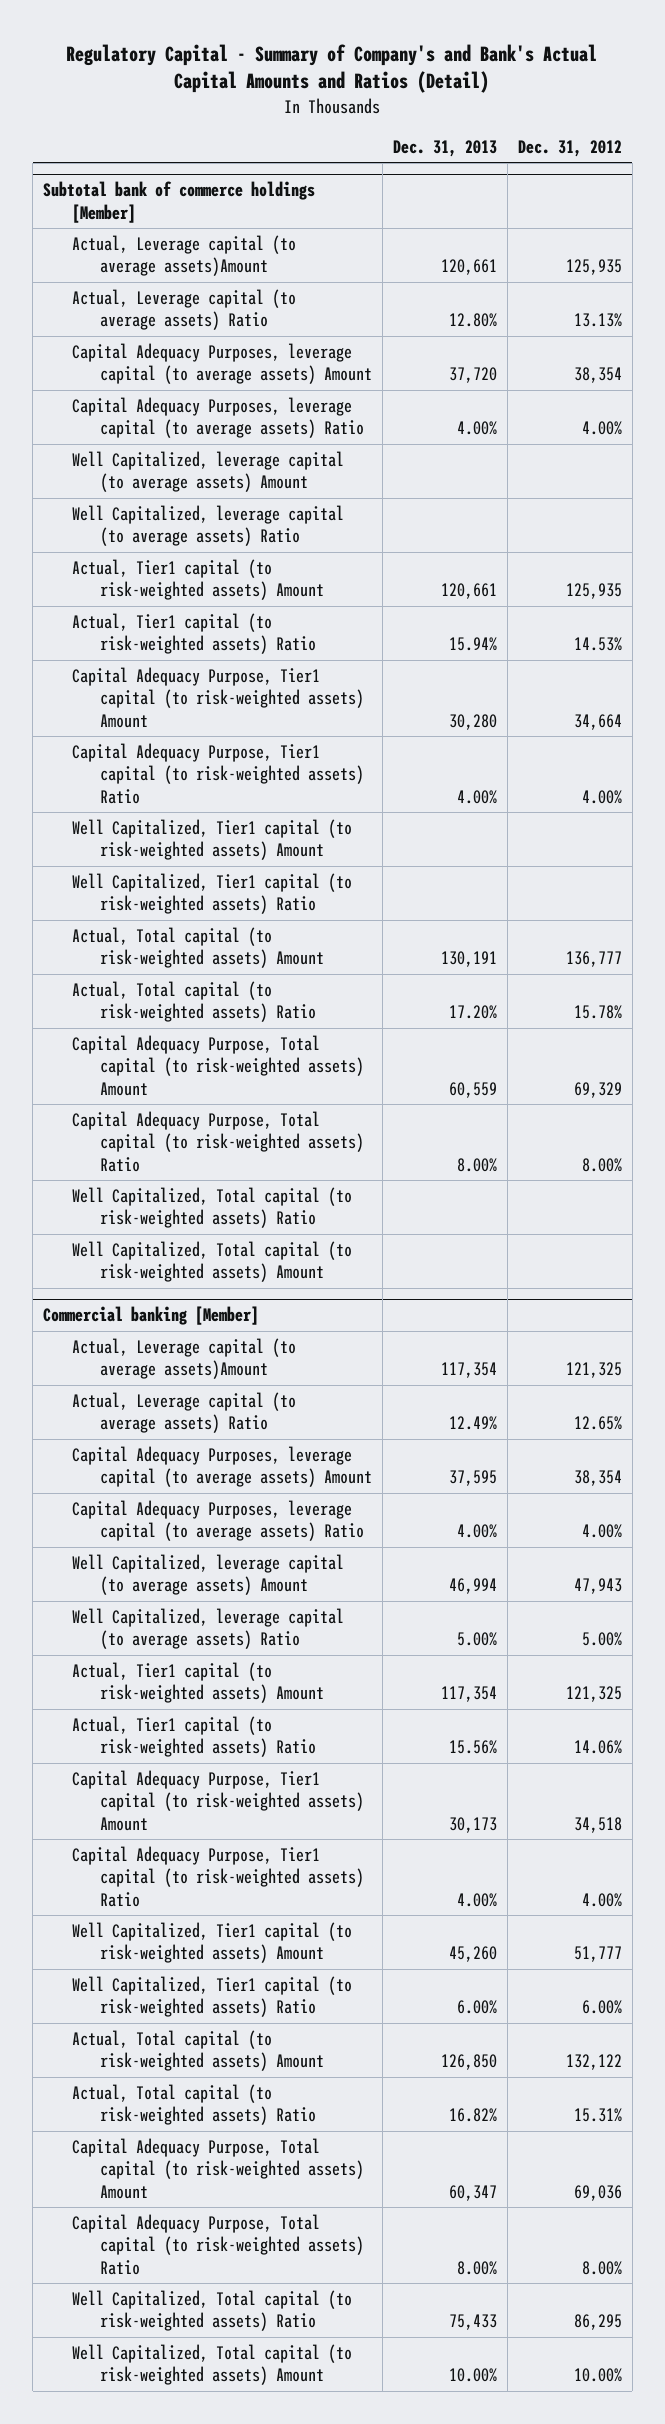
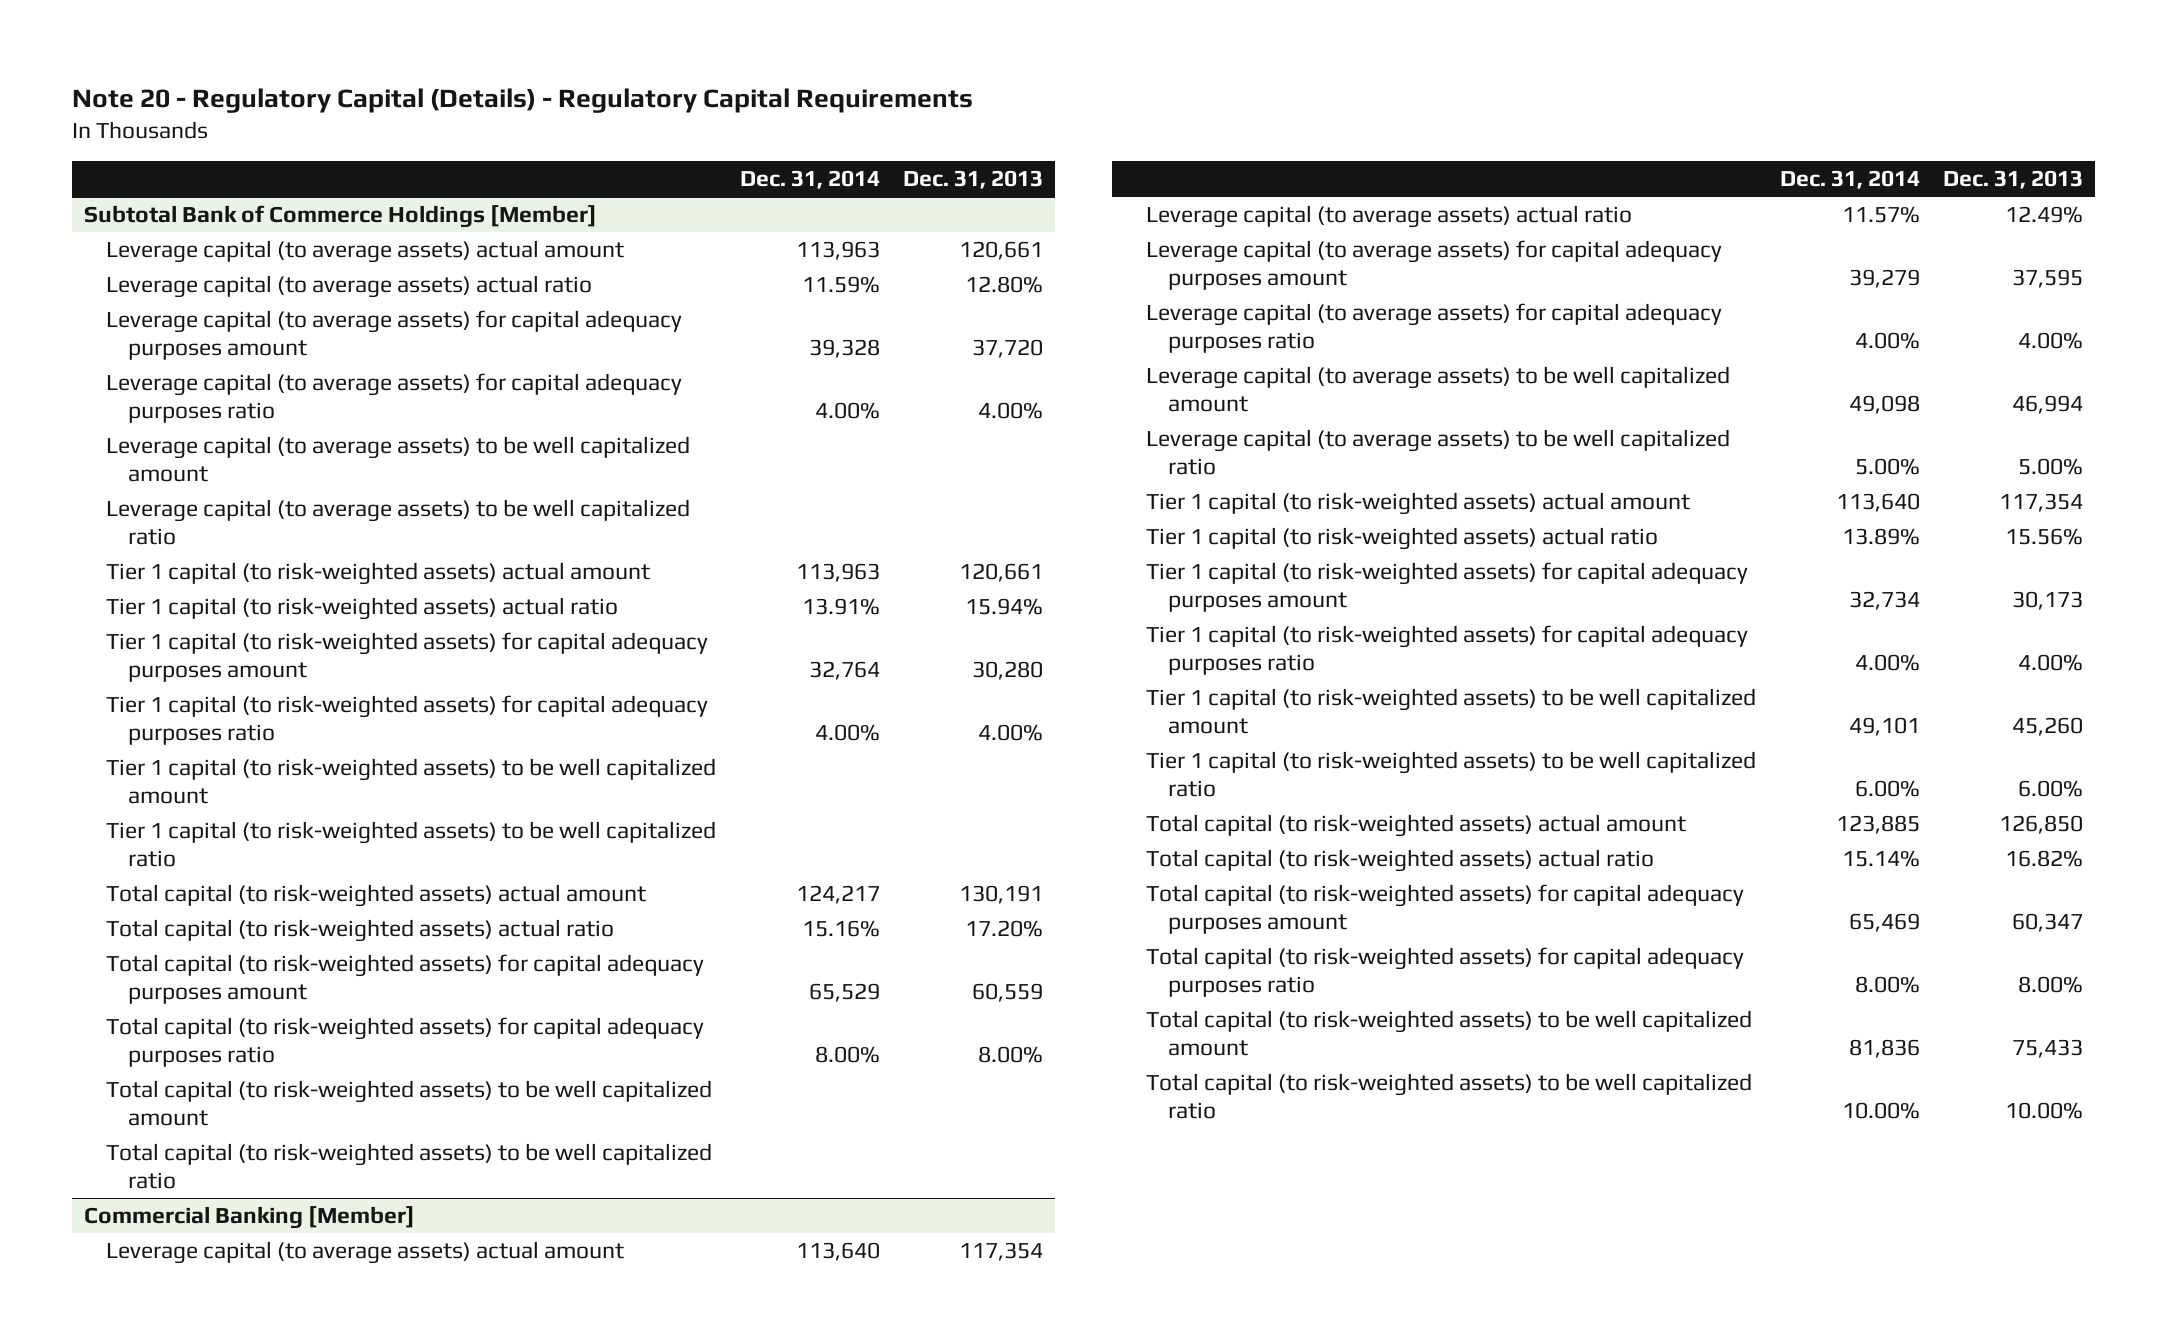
[66,43,598,94] Regulatory Capital - Summary of Company's and Bank's Actual Capital Amounts and Ratios (Detail) -> [72,88,974,114] Note 20 - Regulatory Capital (Details) - Regulatory Capital Requirements
[517,139,622,157] Dec. 31, 2012 -> none
none -> [739,170,880,190] Dec. 31, 2014
[43,181,316,223] Subtotal bank of commerce holdings [Member] -> [83,204,597,228] Subtotal Bank of Commerce Holdings [Member]
[71,235,296,277] Actual, Leverage capital (to average assets)Amount -> [105,239,624,263] Leverage capital (to average assets) actual amount
[71,289,296,331] Actual, Leverage capital (to average assets) Ratio -> [105,274,592,298] Leverage capital (to average assets) actual ratio
[71,343,373,385] Capital Adequacy Purposes, leverage capital (to average assets) Amount -> [105,309,682,360] Leverage capital (to average assets) for capital adequacy purposes amount
[71,397,365,439] Capital Adequacy Purposes, leverage capital (to average assets) Ratio -> [105,372,682,423] Leverage capital (to average assets) for capital adequacy purposes ratio
[71,451,344,493] Well Capitalized, leverage capital (to average assets) Amount -> [105,435,690,482] Leverage capital (to average assets) to be well capitalized amount
[71,505,344,547] Well Capitalized, leverage capital (to average assets) Ratio -> [105,498,690,545] Leverage capital (to average assets) to be well capitalized ratio
[71,559,325,601] Actual, Tier1 capital (to risk-weighted assets) Amount -> [105,561,650,585] Tier 1 capital (to risk-weighted assets) actual amount
[71,613,317,655] Actual, Tier1 capital (to risk-weighted assets) Ratio -> [105,596,618,620] Tier 1 capital (to risk-weighted assets) actual ratio
[71,667,365,728] Capital Adequacy Purpose, Tier1 capital (to risk-weighted assets) Amount -> [105,631,708,682] Tier 1 capital (to risk-weighted assets) for capital adequacy purposes amount
[71,743,365,804] Capital Adequacy Purpose, Tier1 capital (to risk-weighted assets) Ratio -> [105,694,708,745] Tier 1 capital (to risk-weighted assets) for capital adequacy purposes ratio
[71,819,352,861] Well Capitalized, Tier1 capital (to risk-weighted assets) Amount -> [105,757,716,804] Tier 1 capital (to risk-weighted assets) to be well capitalized amount
[71,873,352,915] Well Capitalized, Tier1 capital (to risk-weighted assets) Ratio -> [105,820,716,867] Tier 1 capital (to risk-weighted assets) to be well capitalized ratio
[71,927,325,969] Actual, Total capital (to risk-weighted assets) Amount -> [105,883,646,907] Total capital (to risk-weighted assets) actual amount
[71,981,317,1023] Actual, Total capital (to risk-weighted assets) Ratio -> [105,918,614,942] Total capital (to risk-weighted assets) actual ratio
[71,1035,365,1096] Capital Adequacy Purpose, Total capital (to risk-weighted assets) Amount -> [105,953,704,1004] Total capital (to risk-weighted assets) for capital adequacy purposes amount
[71,1111,365,1172] Capital Adequacy Purpose, Total capital (to risk-weighted assets) Ratio -> [105,1016,704,1067] Total capital (to risk-weighted assets) for capital adequacy purposes ratio
[71,1187,352,1229] Well Capitalized, Total capital (to risk-weighted assets) Ratio -> [105,1079,712,1126] Total capital (to risk-weighted assets) to be well capitalized amount
[71,1241,352,1283] Well Capitalized, Total capital (to risk-weighted assets) Amount -> [105,1142,712,1189] Total capital (to risk-weighted assets) to be well capitalized ratio
[43,1306,260,1326] Commercial banking [Member] -> [83,1205,415,1229] Commercial Banking [Member]
[71,1338,296,1380] Actual, Leverage capital (to average assets)Amount -> [105,1240,624,1264] Leverage capital (to average assets) actual amount
[71,1392,296,1434] Actual, Leverage capital (to average assets) Ratio -> [1146,204,1633,228] Leverage capital (to average assets) actual ratio
[71,1446,373,1488] Capital Adequacy Purposes, leverage capital (to average assets) Amount -> [1146,239,1723,290] Leverage capital (to average assets) for capital adequacy purposes amount
[71,1500,365,1542] Capital Adequacy Purposes, leverage capital (to average assets) Ratio -> [1146,302,1723,353] Leverage capital (to average assets) for capital adequacy purposes ratio
[71,1554,344,1596] Well Capitalized, leverage capital (to average assets) Amount -> [1146,365,1731,412] Leverage capital (to average assets) to be well capitalized amount
[71,1608,344,1650] Well Capitalized, leverage capital (to average assets) Ratio -> [1146,428,1731,475] Leverage capital (to average assets) to be well capitalized ratio
[71,1662,325,1704] Actual, Tier1 capital (to risk-weighted assets) Amount -> [1146,491,1691,515] Tier 1 capital (to risk-weighted assets) actual amount
[71,1716,317,1758] Actual, Tier1 capital (to risk-weighted assets) Ratio -> [1146,526,1659,550] Tier 1 capital (to risk-weighted assets) actual ratio
[71,1770,365,1831] Capital Adequacy Purpose, Tier1 capital (to risk-weighted assets) Amount -> [1146,561,1749,612] Tier 1 capital (to risk-weighted assets) for capital adequacy purposes amount
[71,1846,365,1907] Capital Adequacy Purpose, Tier1 capital (to risk-weighted assets) Ratio -> [1146,624,1749,675] Tier 1 capital (to risk-weighted assets) for capital adequacy purposes ratio
[71,1922,352,1964] Well Capitalized, Tier1 capital (to risk-weighted assets) Amount -> [1146,687,1757,734] Tier 1 capital (to risk-weighted assets) to be well capitalized amount
[71,1976,352,2018] Well Capitalized, Tier1 capital (to risk-weighted assets) Ratio -> [1146,750,1757,797] Tier 1 capital (to risk-weighted assets) to be well capitalized ratio
[71,2030,325,2072] Actual, Total capital (to risk-weighted assets) Amount -> [1146,813,1687,837] Total capital (to risk-weighted assets) actual amount
[71,2084,317,2126] Actual, Total capital (to risk-weighted assets) Ratio -> [1146,848,1655,872] Total capital (to risk-weighted assets) actual ratio
[71,2138,365,2199] Capital Adequacy Purpose, Total capital (to risk-weighted assets) Amount -> [1146,883,1745,934] Total capital (to risk-weighted assets) for capital adequacy purposes amount
[71,2214,365,2275] Capital Adequacy Purpose, Total capital (to risk-weighted assets) Ratio -> [1146,946,1745,997] Total capital (to risk-weighted assets) for capital adequacy purposes ratio
[71,2290,352,2332] Well Capitalized, Total capital (to risk-weighted assets) Ratio -> [1146,1009,1753,1056] Total capital (to risk-weighted assets) to be well capitalized amount
[71,2344,352,2386] Well Capitalized, Total capital (to risk-weighted assets) Amount -> [1146,1072,1753,1119] Total capital (to risk-weighted assets) to be well capitalized ratio

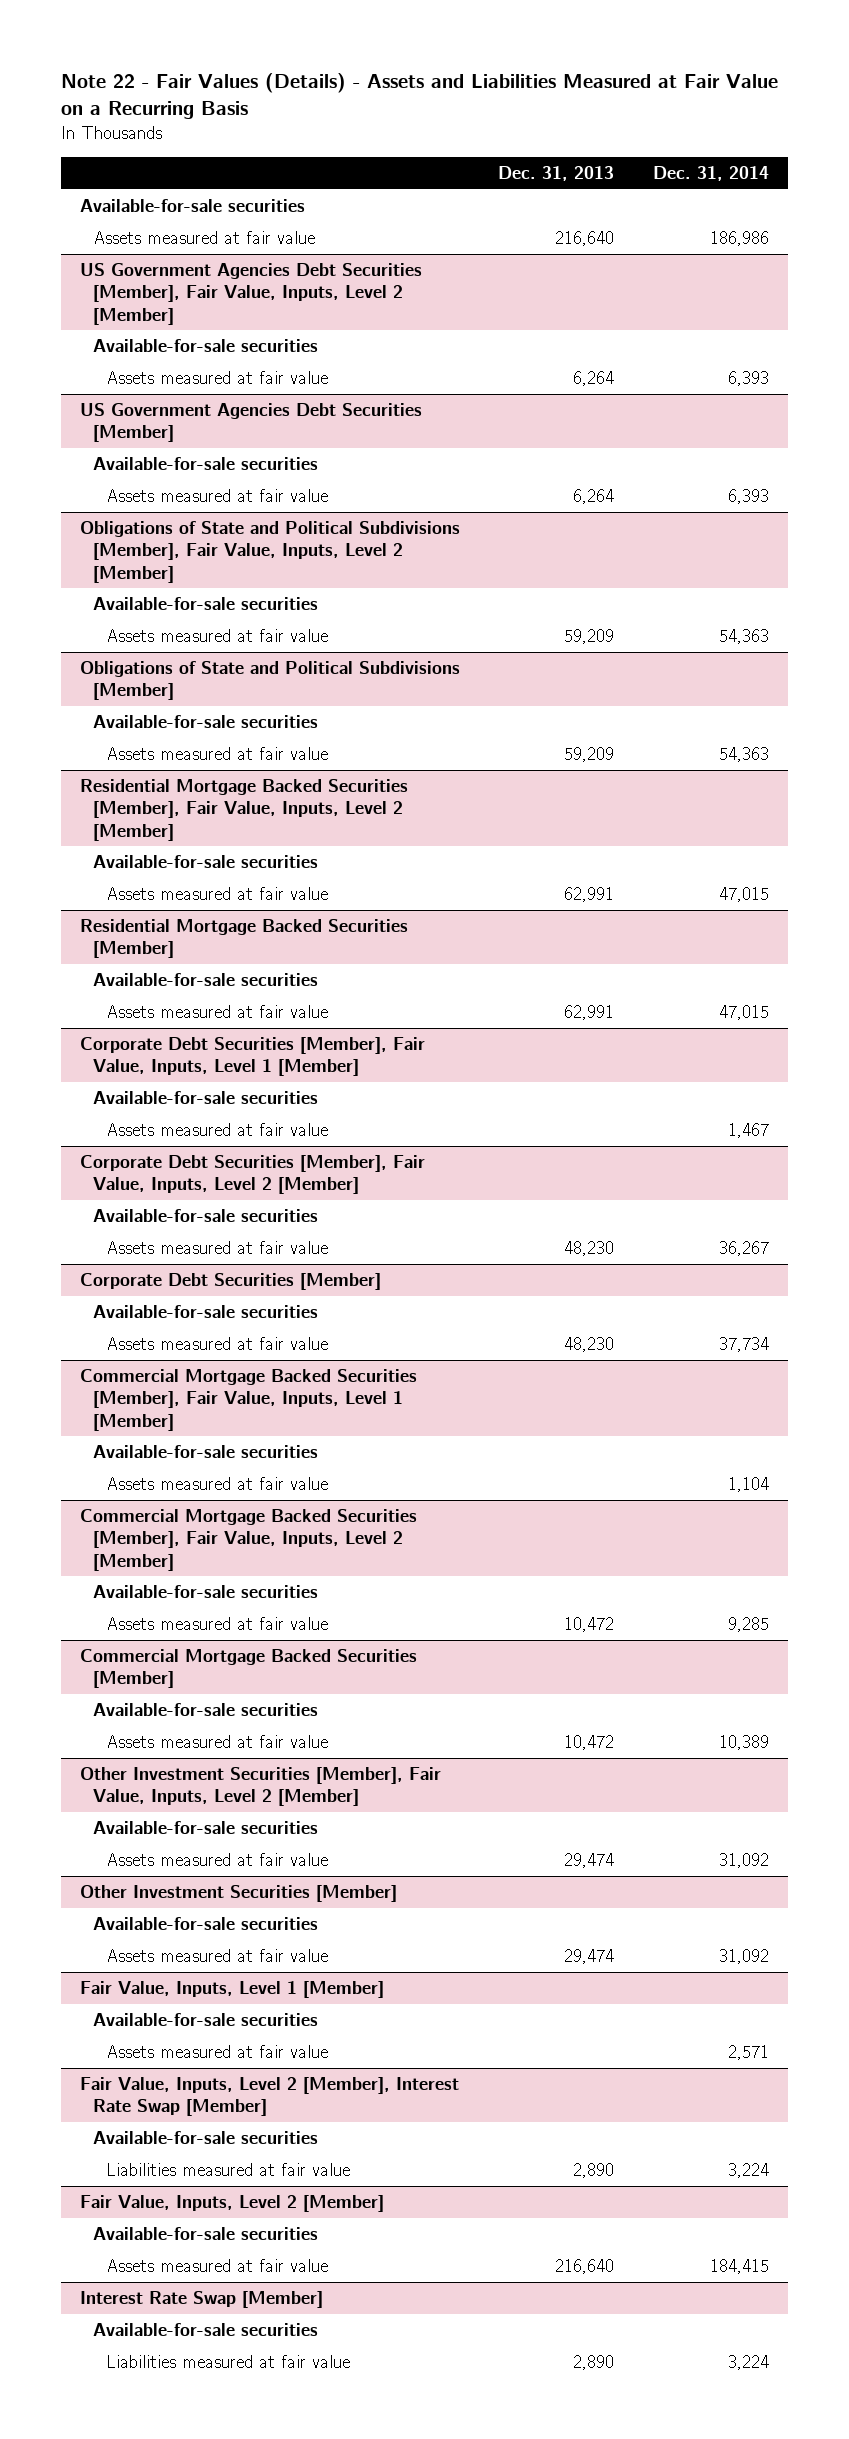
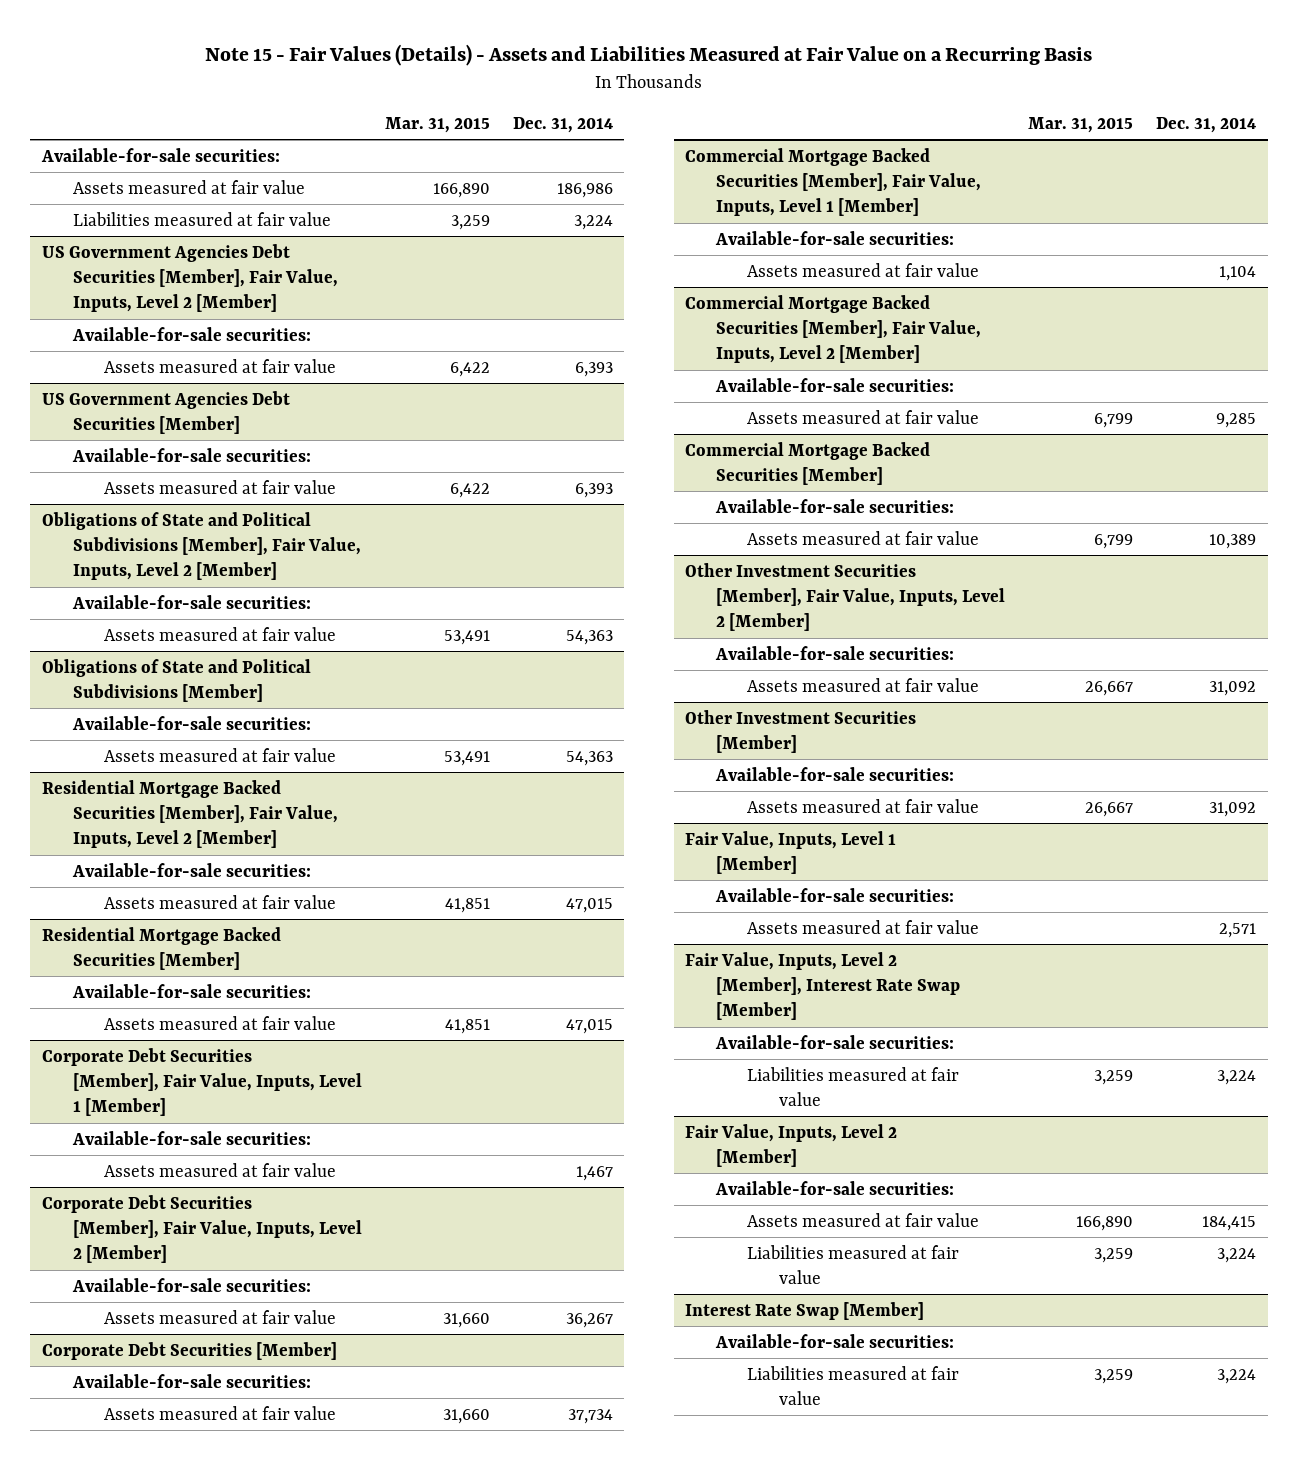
[61,73,779,120] Note 22 - Fair Values (Details) - Assets and Liabilities Measured at Fair Value on a Recurring Basis -> [204,43,1092,66] Note 15 - Fair Values (Details) - Assets and Liabilities Measured at Fair Value on a Recurring Basis
[498,165,615,181] Dec. 31, 2013 -> none
none -> [384,117,490,134] Mar. 31, 2015
[80,198,306,212] Available-for-sale securities -> [40,147,280,162] Available-for-sale securities:
none -> [72,211,331,226] Liabilities measured at fair value
[92,338,318,352] Available-for-sale securities -> [71,326,311,341] Available-for-sale securities:
[92,456,318,470] Available-for-sale securities -> [71,447,311,462] Available-for-sale securities:
[92,596,318,610] Available-for-sale securities -> [71,594,311,609] Available-for-sale securities:
[92,714,318,728] Available-for-sale securities -> [71,715,311,730] Available-for-sale securities:
[92,854,318,868] Available-for-sale securities -> [71,862,311,877] Available-for-sale securities:
[92,972,318,986] Available-for-sale securities -> [71,983,311,998] Available-for-sale securities:
[92,1090,318,1104] Available-for-sale securities -> [71,1130,311,1145] Available-for-sale securities:
[92,1208,318,1222] Available-for-sale securities -> [71,1277,311,1292] Available-for-sale securities:
[92,1304,318,1318] Available-for-sale securities -> [71,1373,311,1388] Available-for-sale securities:
[92,1444,318,1458] Available-for-sale securities -> [715,230,955,245] Available-for-sale securities:
[92,1584,318,1598] Available-for-sale securities -> [715,377,955,392] Available-for-sale securities:
[92,1702,318,1716] Available-for-sale securities -> [715,498,955,513] Available-for-sale securities:
[92,1820,318,1834] Available-for-sale securities -> [715,645,955,660] Available-for-sale securities:
[92,1916,318,1930] Available-for-sale securities -> [715,766,955,781] Available-for-sale securities:
[92,2012,318,2026] Available-for-sale securities -> [715,887,955,902] Available-for-sale securities:
[92,2130,318,2144] Available-for-sale securities -> [715,1034,955,1049] Available-for-sale securities:
[92,2226,318,2240] Available-for-sale securities -> [715,1180,955,1195] Available-for-sale securities:
none -> [747,1244,960,1285] Liabilities measured at fair value
[92,2322,318,2336] Available-for-sale securities -> [715,1333,955,1348] Available-for-sale securities:

